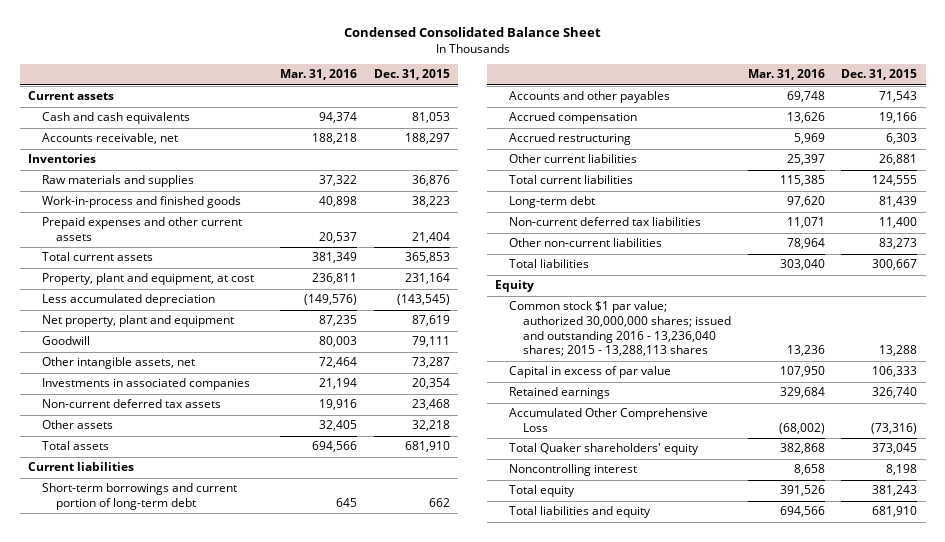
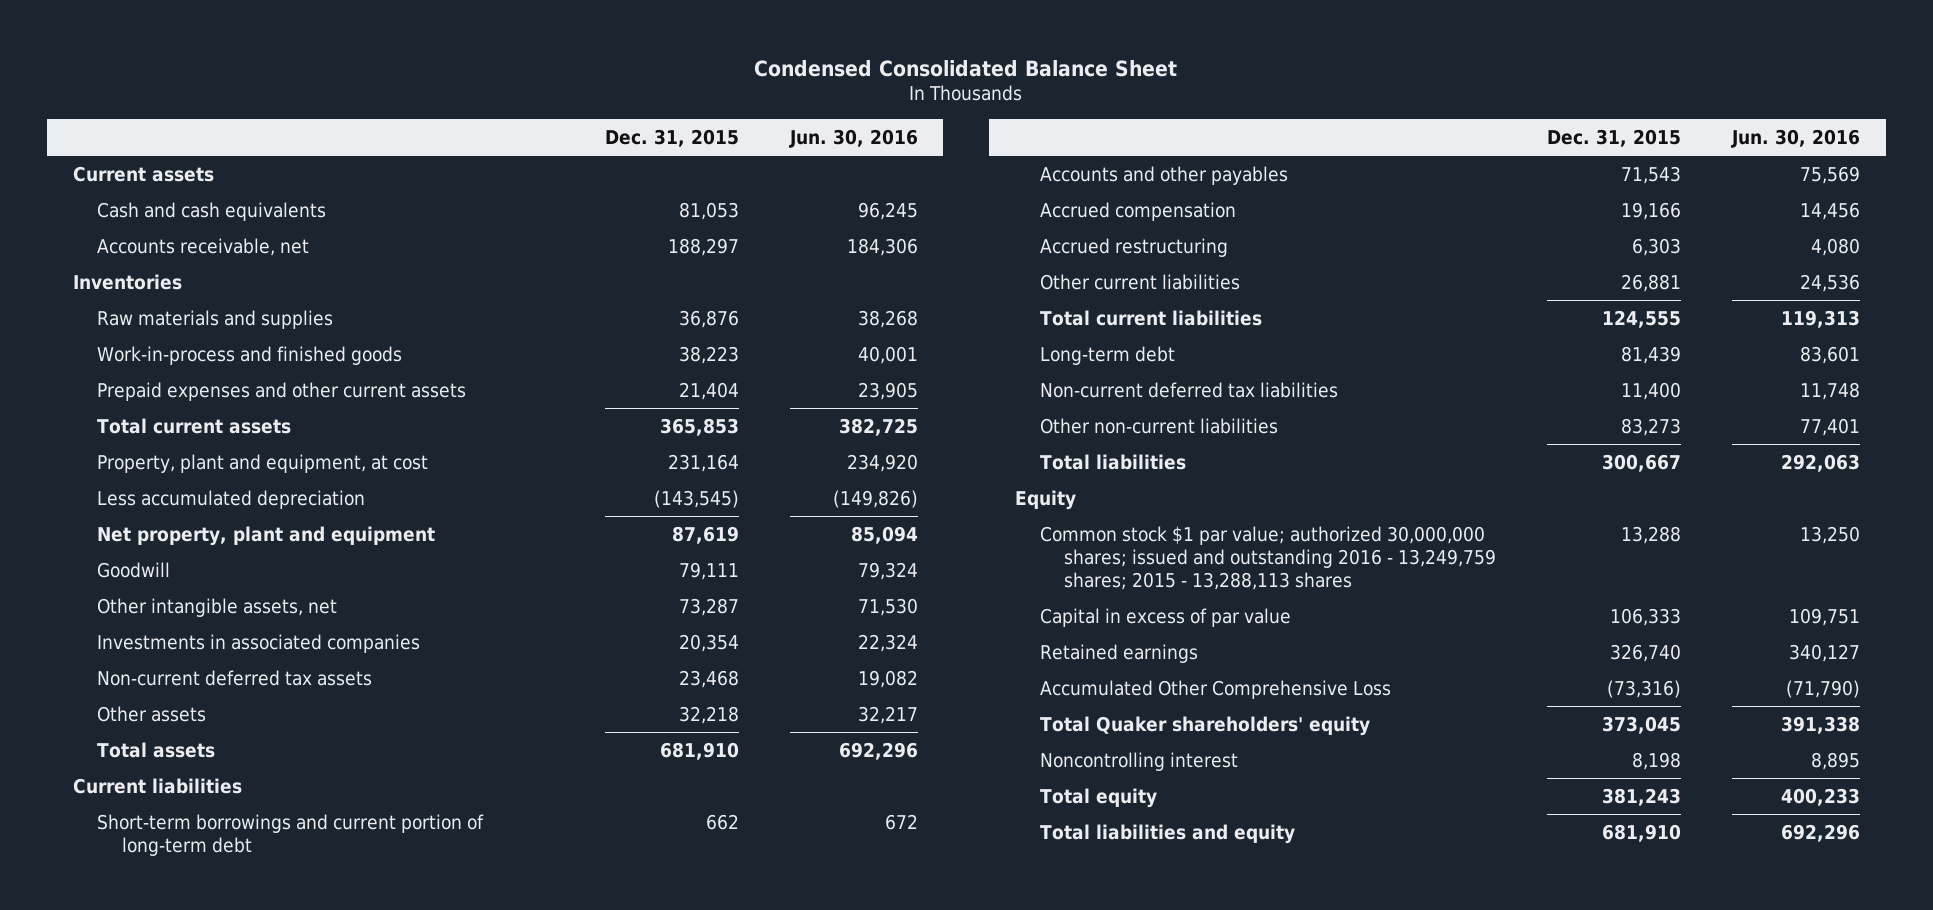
[280,69,358,81] Mar. 31, 2016 -> none
none -> [789,128,919,148] Jun. 30, 2016
[509,301,731,357] Common stock $1 par value; authorized 30,000,000 shares; issued and outstanding 2016 - 13,236,040 shares; 2015 - 13,288,113 shares -> [1039,525,1497,590] Common stock $1 par value; authorized 30,000,000 shares; issued and outstanding 2016 - 13,249,759 shares; 2015 - 13,288,113 shares

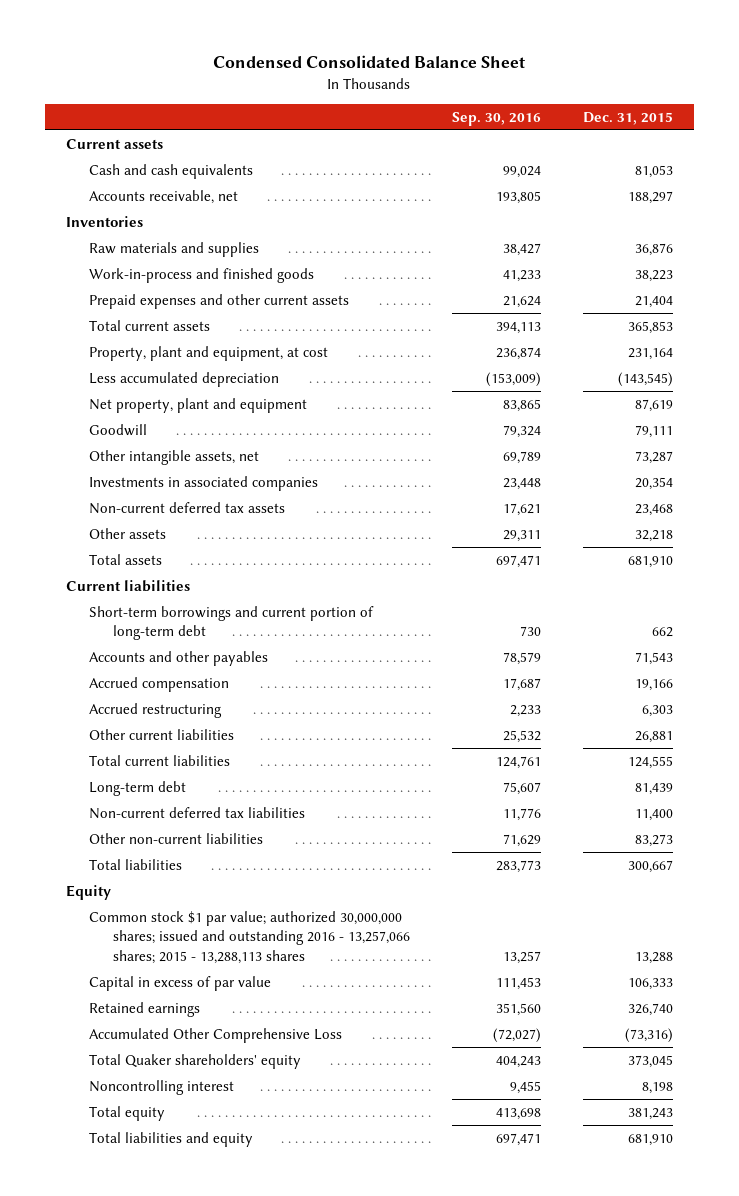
[789,128,919,148] Jun. 30, 2016 -> none
none -> [452,111,542,126] Sep. 30, 2016
[1039,525,1497,590] Common stock $1 par value; authorized 30,000,000 shares; issued and outstanding 2016 - 13,249,759 shares; 2015 - 13,288,113 shares -> [89,910,411,964] Common stock $1 par value; authorized 30,000,000 shares; issued and outstanding 2016 - 13,257,066 shares; 2015 - 13,288,113 shares

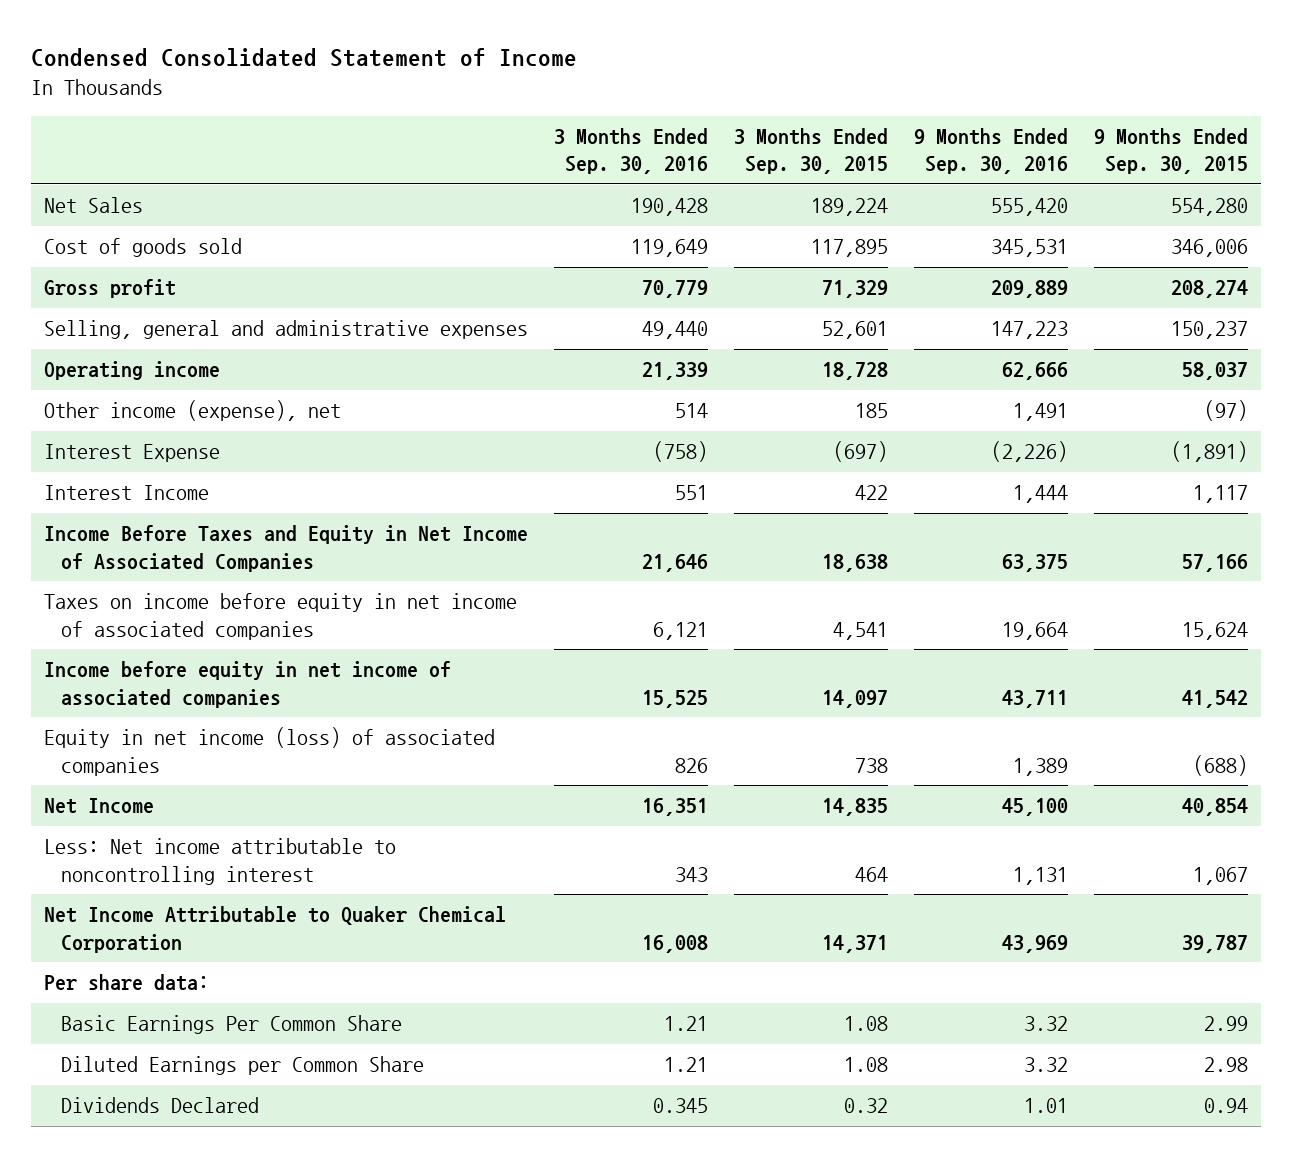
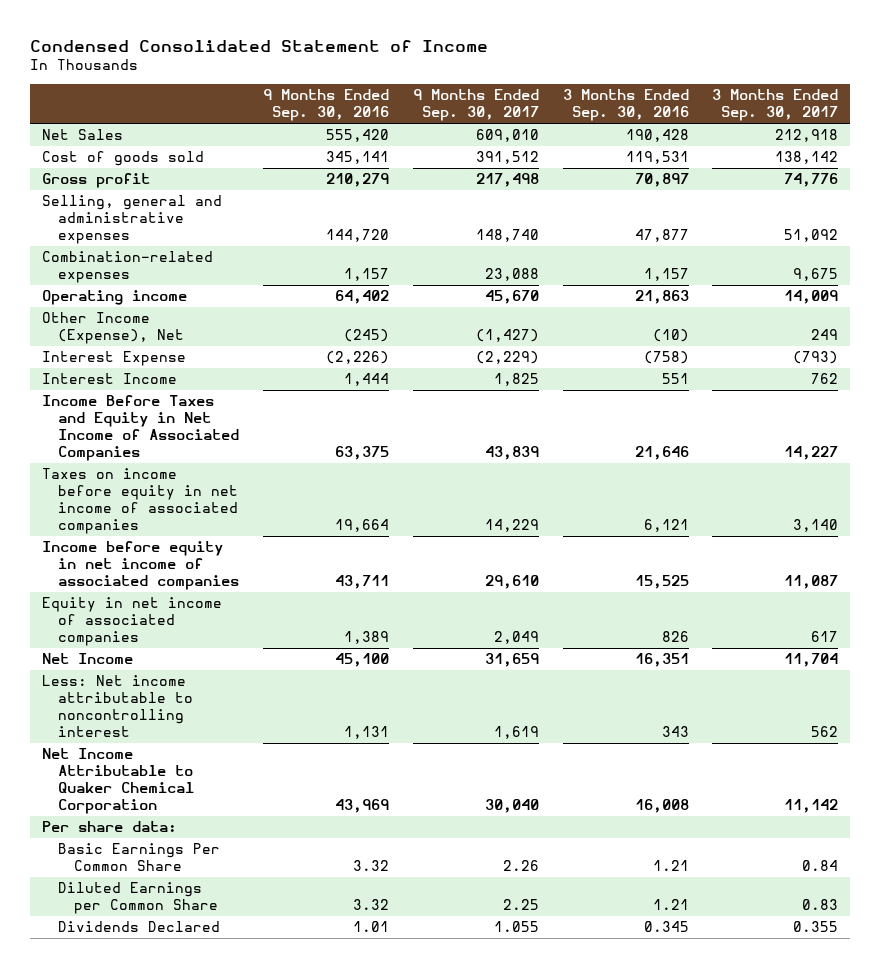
[734,128,889,175] 3 Months Ended Sep. 30, 2015 -> none
[1093,128,1248,175] 9 Months Ended Sep. 30, 2015 -> none
none -> [412,89,539,122] 9 Months Ended Sep. 30, 2017
none -> [712,89,839,122] 3 Months Ended Sep. 30, 2017
[631,239,709,258] 119,649 -> [625,151,689,165] 119,531
[990,239,1068,258] 345,531 -> [326,151,390,165] 345,141
[642,280,709,299] 70,779 -> [634,173,689,188] 70,897
[990,280,1068,299] 209,889 -> [326,173,390,188] 210,279
[642,321,709,340] 49,440 -> [634,229,689,243] 47,877
[990,321,1068,340] 147,223 -> [326,229,390,243] 144,720
none -> [42,251,214,284] Combination-related expenses
[642,362,709,381] 21,339 -> [634,290,689,305] 21,863
[1001,362,1068,381] 62,666 -> [335,290,390,305] 64,402
[44,400,342,422] Other income (expense), net -> [42,312,185,345] Other Income (Expense), Net
[675,403,709,419] 514 -> [652,329,689,343] (10)
[1012,403,1068,422] 1,491 -> [344,329,390,343] (245)
[44,727,496,776] Equity in net income (loss) of associated companies -> [42,597,223,647] Equity in net income of associated companies

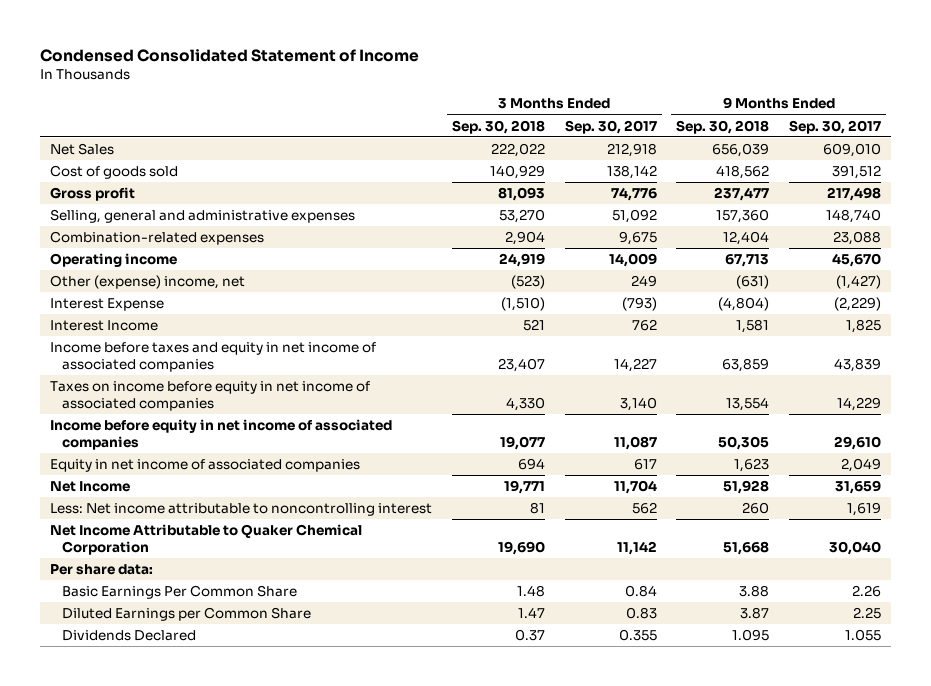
[263,89,390,122] 9 Months Ended Sep. 30, 2016 -> none
[562,89,689,122] 3 Months Ended Sep. 30, 2016 -> none
none -> [451,119,545,134] Sep. 30, 2018
none -> [676,119,770,134] Sep. 30, 2018
[42,312,185,345] Other Income (Expense), Net -> [49,275,245,290] Other (expense) income, net
[42,395,240,462] Income Before Taxes and Equity in Net Income of Associated Companies -> [49,342,376,372] Income before taxes and equity in net income of associated companies

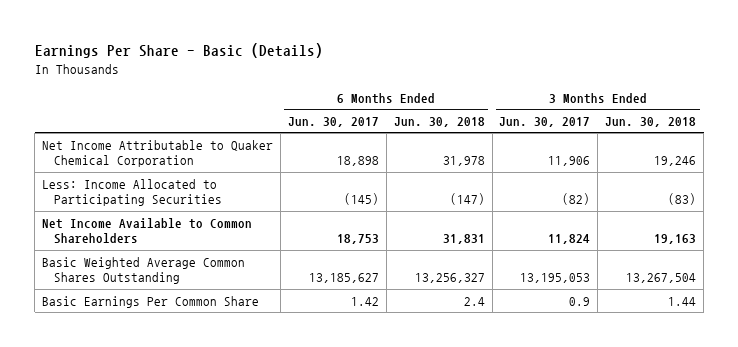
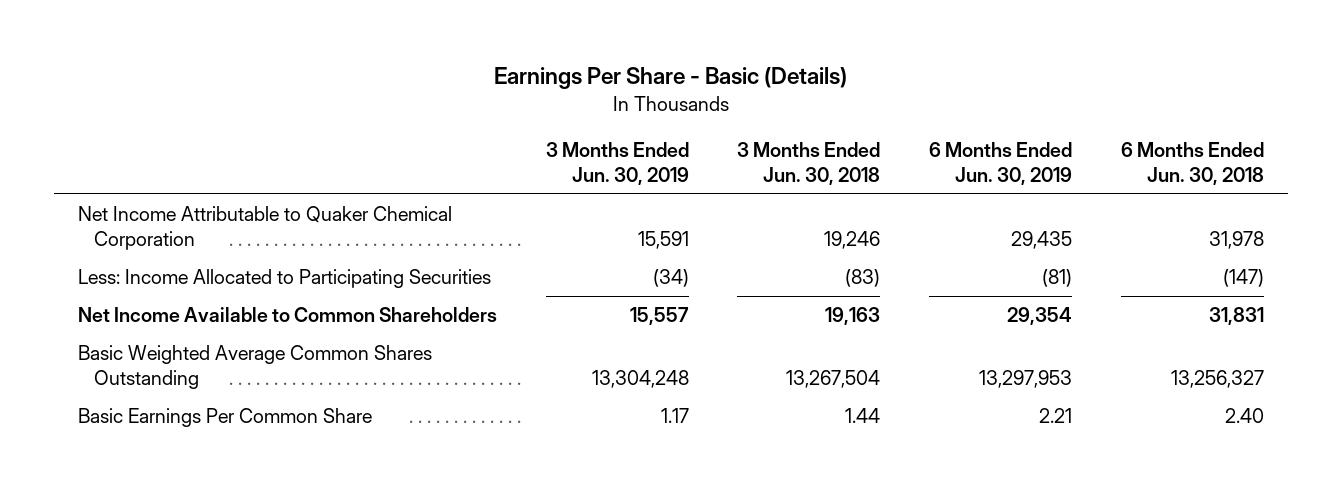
[287,116,379,127] Jun. 30, 2017 -> none
[499,116,591,127] Jun. 30, 2017 -> none
none -> [545,141,689,185] 3 Months Ended Jun. 30, 2019
none -> [929,141,1073,185] 6 Months Ended Jun. 30, 2019
[463,296,485,306] 2.4 -> [1224,408,1264,424] 2.40

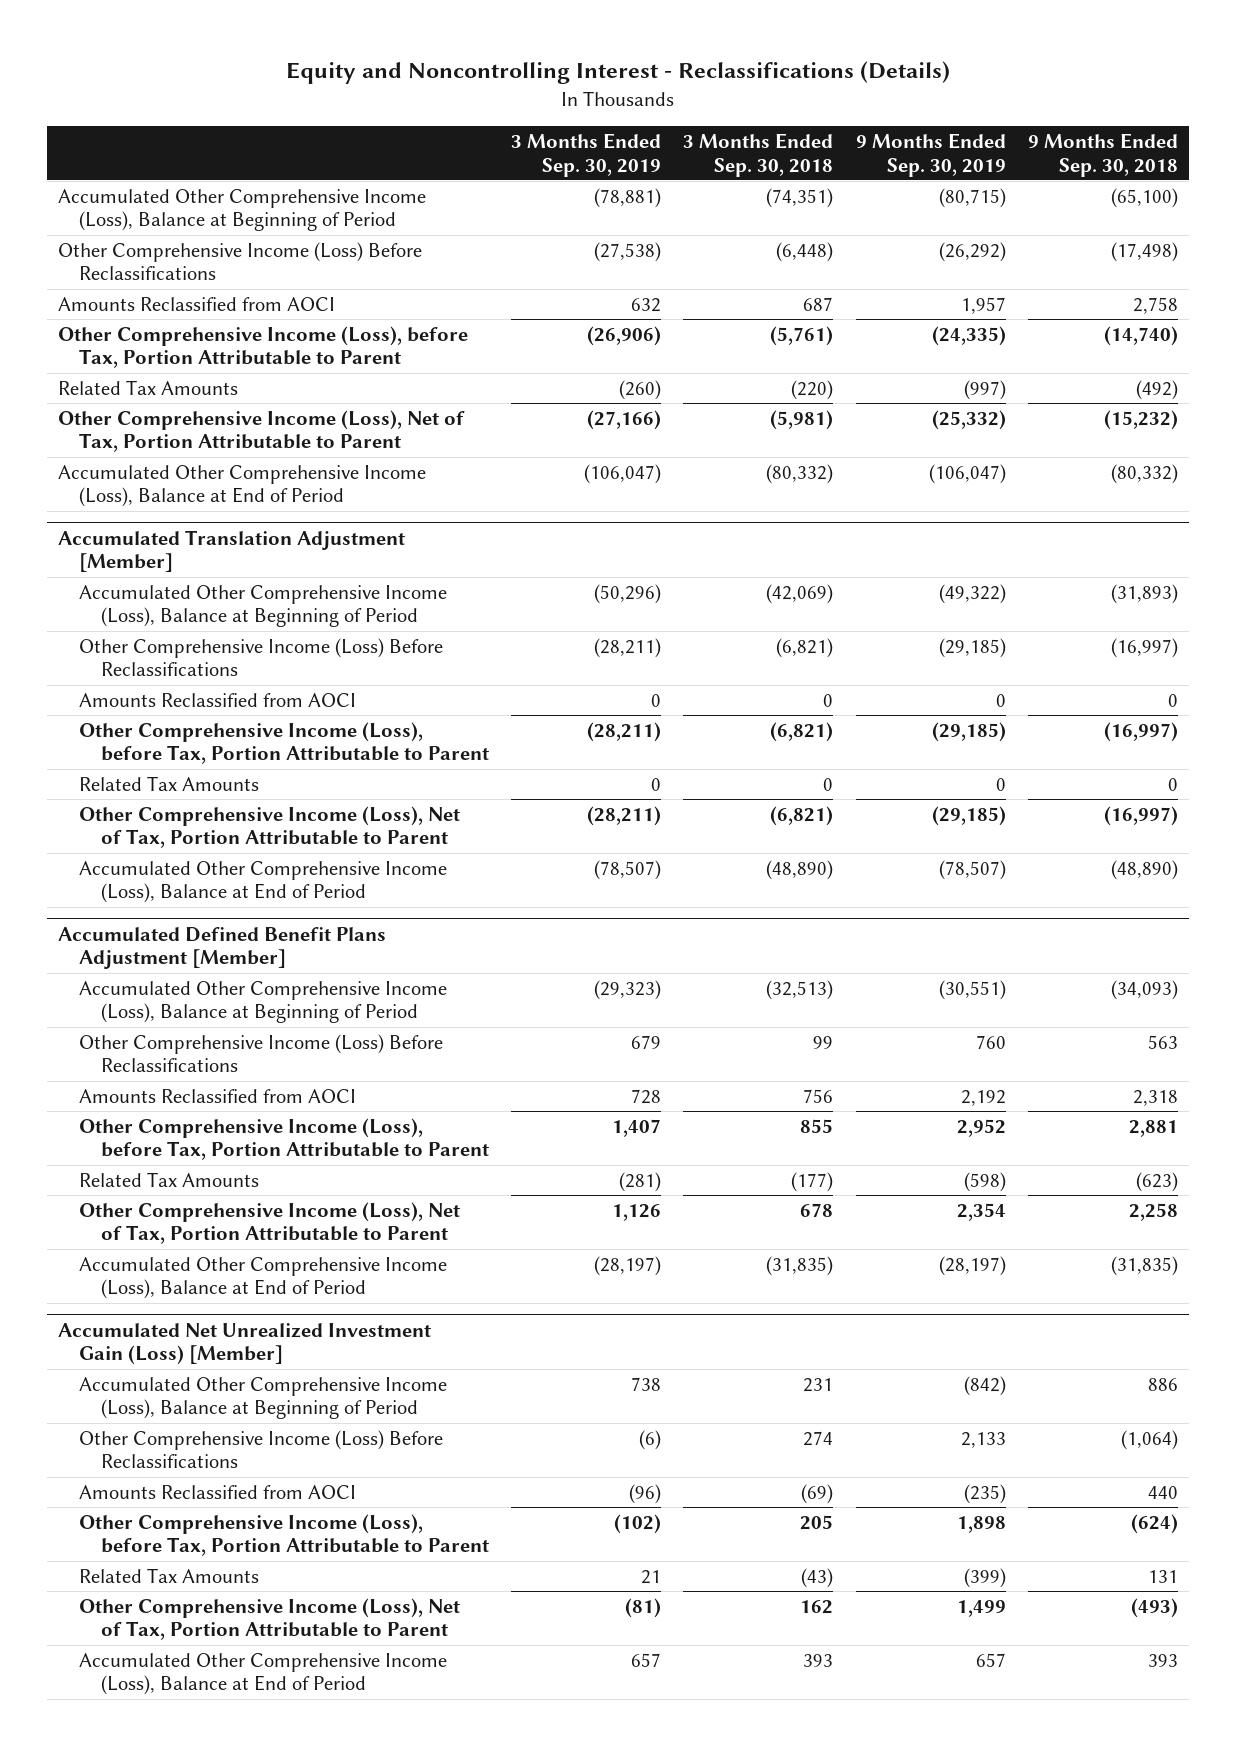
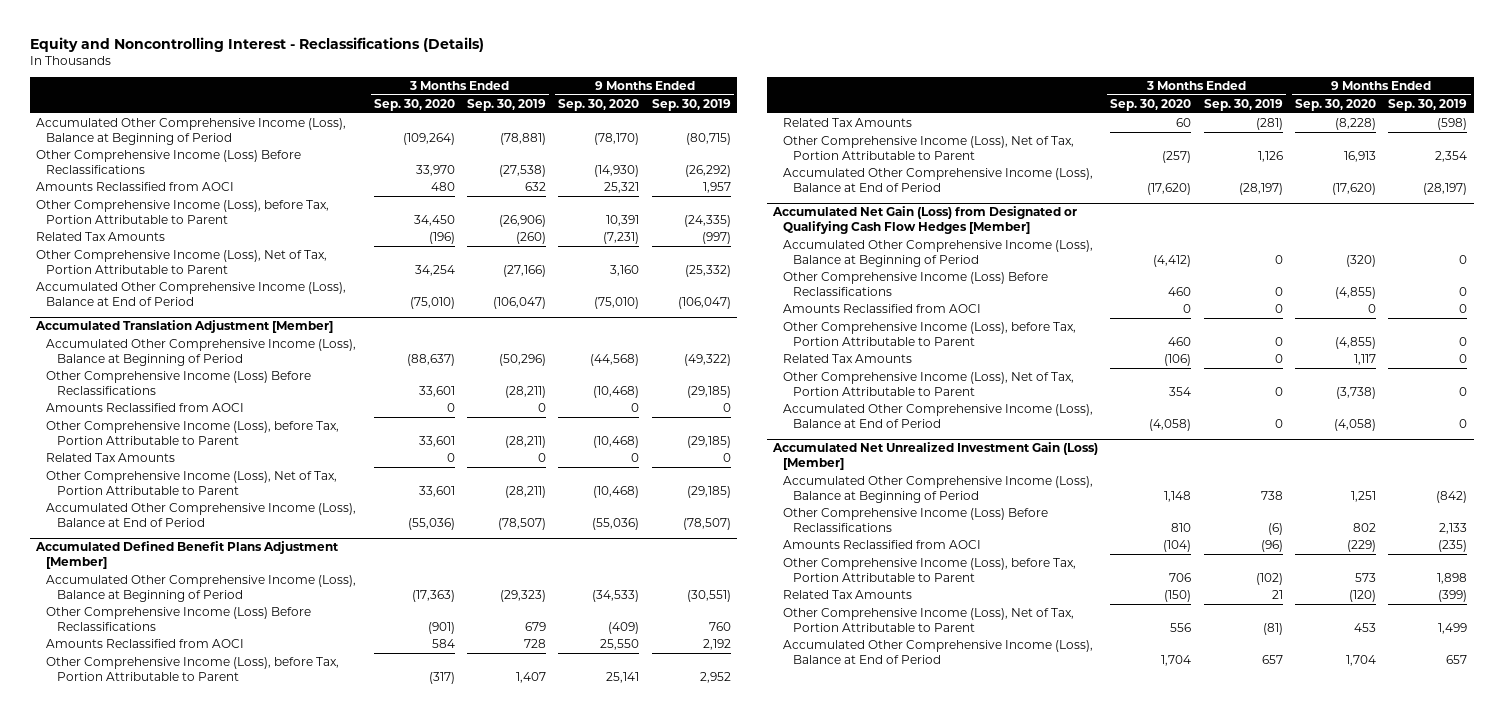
[683,132,834,177] 3 Months Ended Sep. 30, 2018 -> none
[1027,132,1178,177] 9 Months Ended Sep. 30, 2018 -> none
none -> [373,99,455,112] Sep. 30, 2020
none -> [558,99,640,112] Sep. 30, 2020
none -> [772,206,1078,234] Accumulated Net Gain (Loss) from Designated or Qualifying Cash Flow Hedges [Member]
none -> [783,240,1094,267] Accumulated Other Comprehensive Income (Loss), Balance at Beginning of Period
none -> [783,272,1049,296] Other Comprehensive Income (Loss) Before Reclassifications
none -> [783,304,982,314] Amounts Reclassified from AOCI
none -> [783,322,1077,346] Other Comprehensive Income (Loss), before Tax, Portion Attributable to Parent
none -> [783,354,913,364] Related Tax Amounts
none -> [783,372,1075,396] Other Comprehensive Income (Loss), Net of Tax, Portion Attributable to Parent
none -> [783,404,1094,428] Accumulated Other Comprehensive Income (Loss), Balance at End of Period

